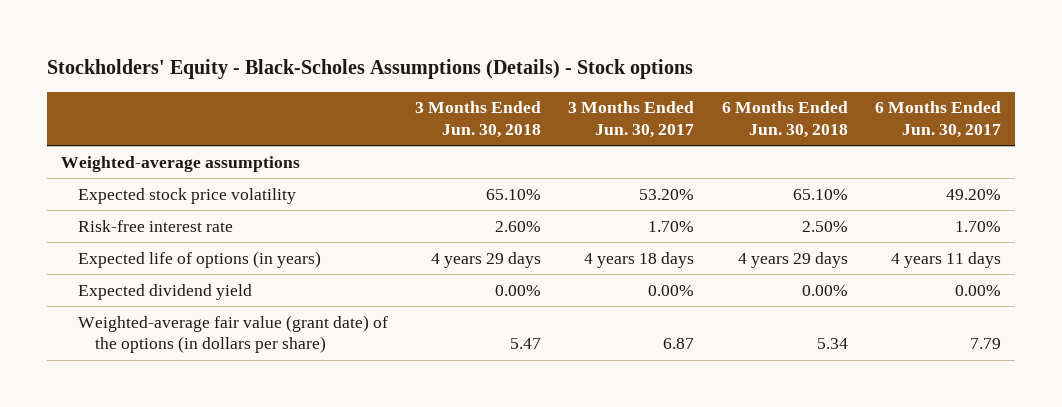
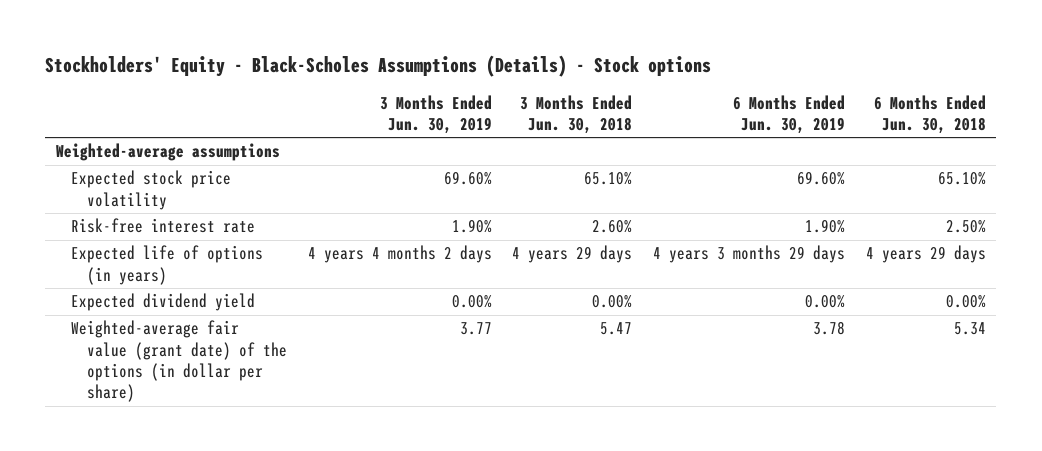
[568,101,695,138] 3 Months Ended Jun. 30, 2017 -> none
[874,101,1001,138] 6 Months Ended Jun. 30, 2017 -> none
none -> [379,94,492,134] 3 Months Ended Jun. 30, 2019
none -> [733,94,846,134] 6 Months Ended Jun. 30, 2019
[77,314,388,354] Weighted-average fair value (grant date) of the options (in dollars per share) -> [71,320,287,403] Weighted-average fair value (grant date) of the options (in dollar per share)

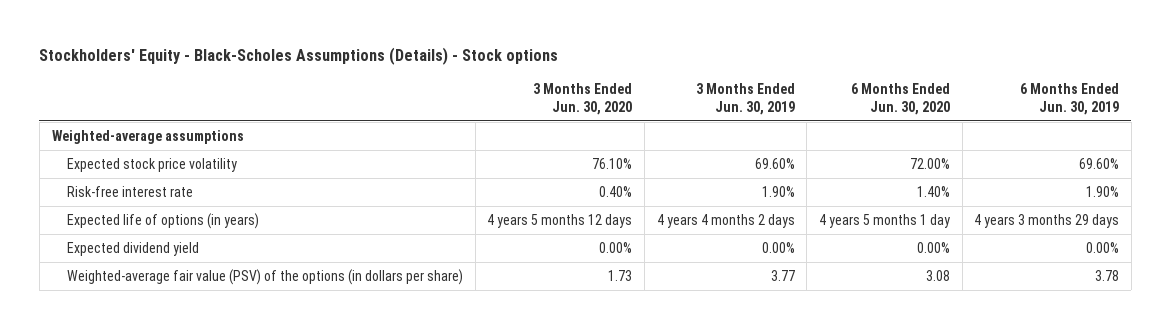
[520,94,633,134] 3 Months Ended Jun. 30, 2018 -> none
[873,94,986,134] 6 Months Ended Jun. 30, 2018 -> none
none -> [533,83,633,116] 3 Months Ended Jun. 30, 2020
none -> [850,83,950,116] 6 Months Ended Jun. 30, 2020
[71,320,287,403] Weighted-average fair value (grant date) of the options (in dollar per share) -> [66,268,463,285] Weighted-average fair value (PSV) of the options (in dollars per share)

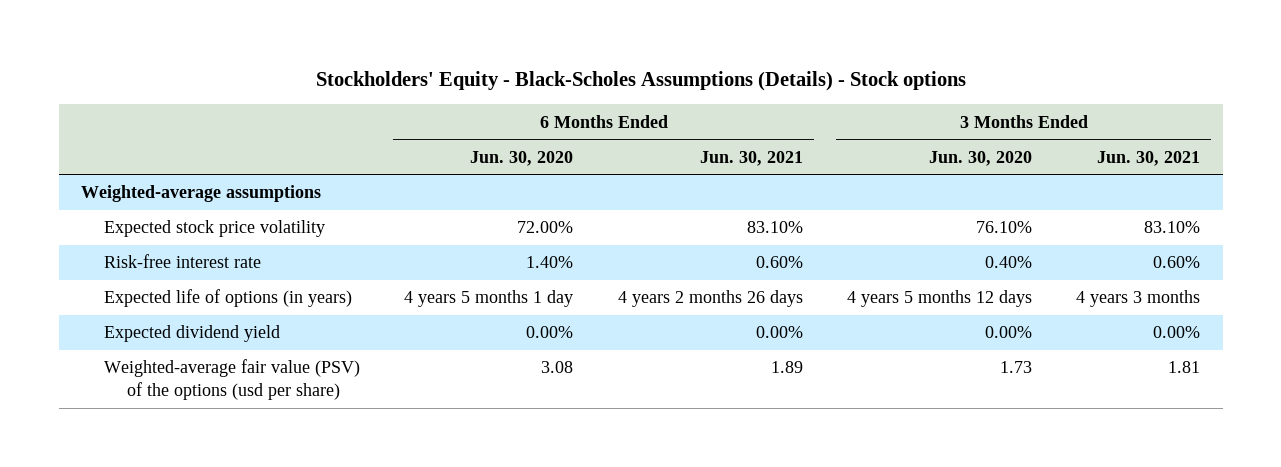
[695,83,795,116] 3 Months Ended Jun. 30, 2019 -> none
[1020,83,1120,116] 6 Months Ended Jun. 30, 2019 -> none
none -> [699,150,803,166] Jun. 30, 2021
none -> [1097,150,1201,166] Jun. 30, 2021
[66,268,463,285] Weighted-average fair value (PSV) of the options (in dollars per share) -> [104,359,361,400] Weighted-average fair value (PSV) of the options (usd per share)

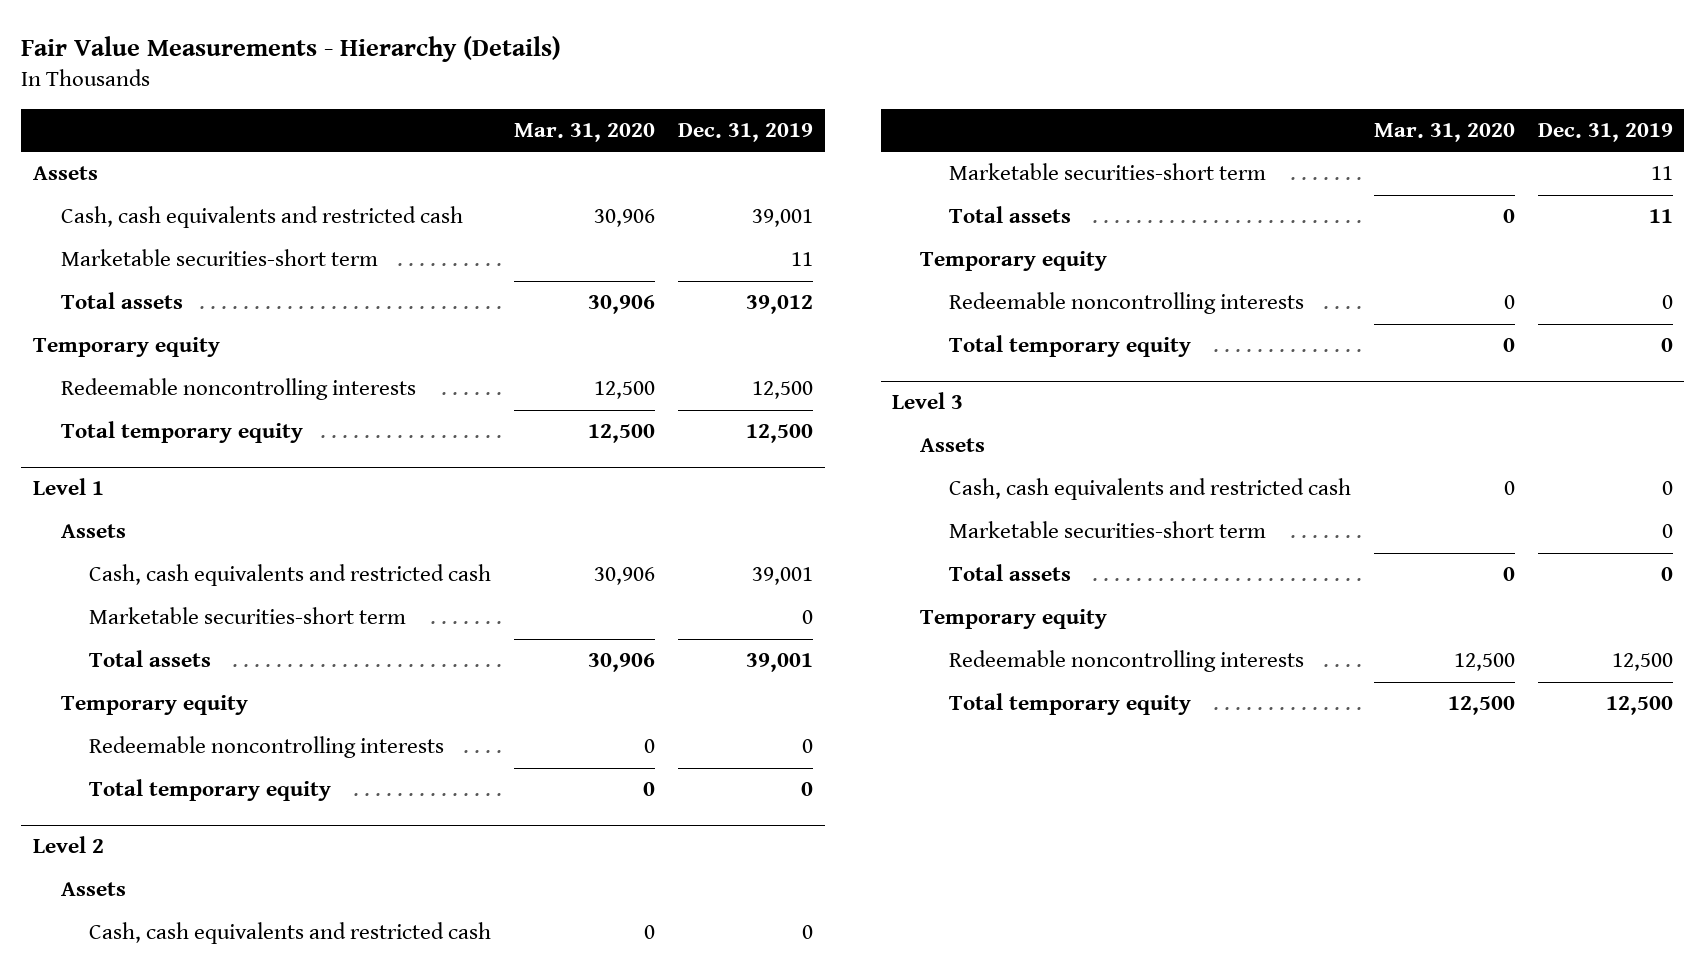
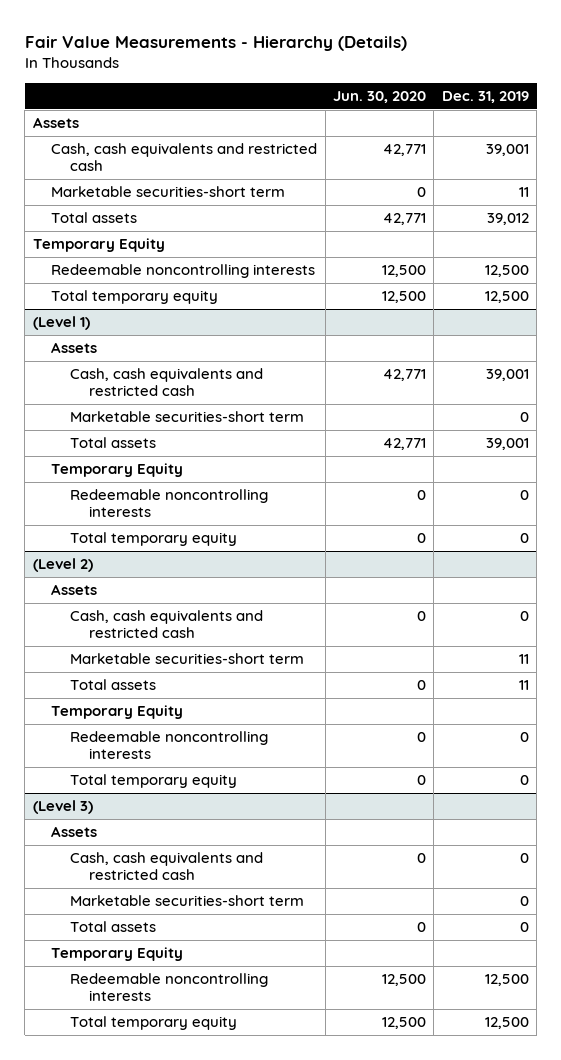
[513,123,655,143] Mar. 31, 2020 -> none
none -> [333,90,427,103] Jun. 30, 2020
[32,337,220,358] Temporary equity -> [32,238,165,253] Temporary Equity
[32,478,104,496] Level 1 -> [32,316,90,331] (Level 1)
[60,695,248,716] Temporary equity -> [51,463,184,478] Temporary Equity
[32,836,104,854] Level 2 -> [32,558,93,573] (Level 2)
[920,251,1108,272] Temporary equity -> [51,705,184,720] Temporary Equity
[892,392,964,410] Level 3 -> [32,800,93,815] (Level 3)
[920,609,1108,630] Temporary equity -> [51,947,184,962] Temporary Equity

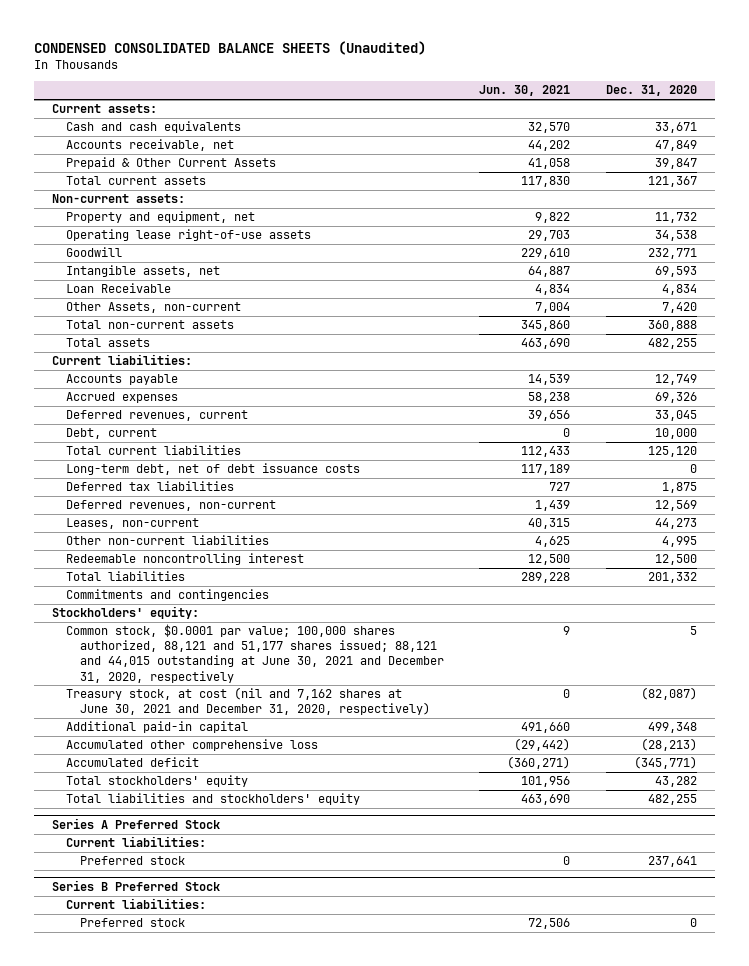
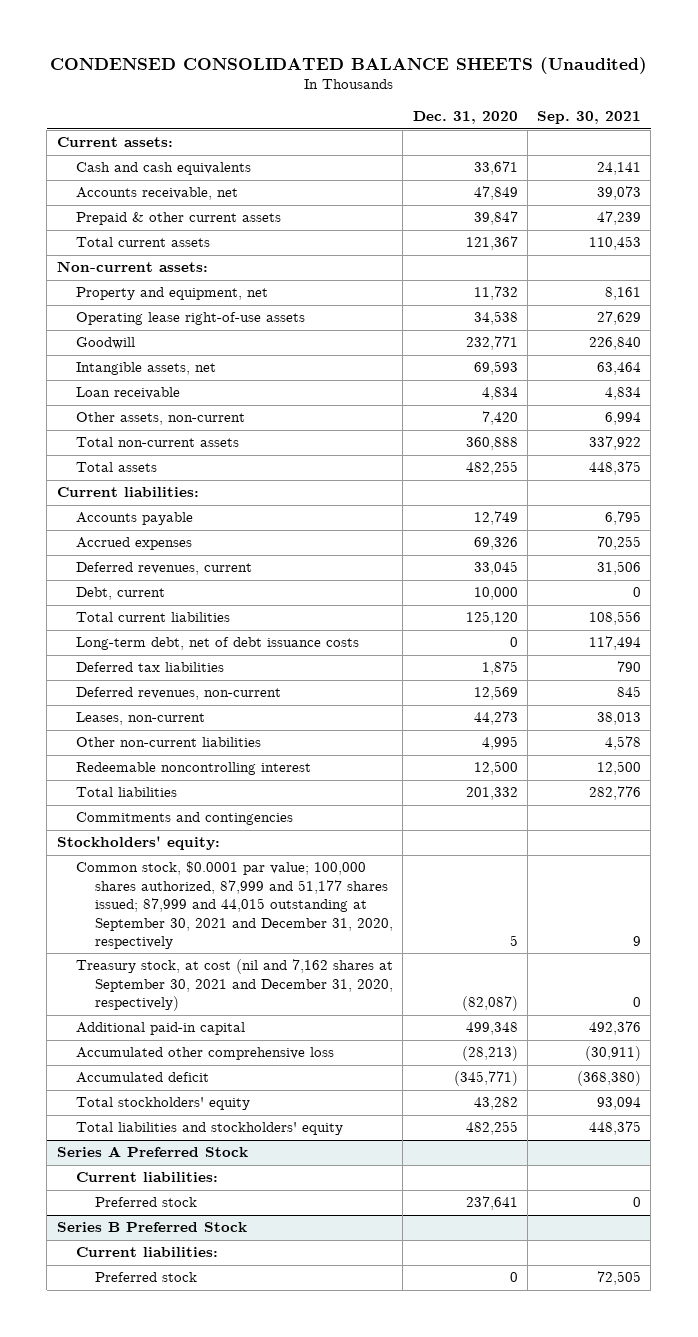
[479,85,571,97] Jun. 30, 2021 -> none
none -> [536,111,641,125] Sep. 30, 2021
[65,157,276,170] Prepaid & Other Current Assets -> [75,212,281,226] Prepaid & other current assets
[65,283,171,294] Loan Receivable -> [75,387,180,400] Loan receivable
[65,302,241,314] Other Assets, non-current -> [75,412,245,426] Other assets, non-current
[65,624,444,683] Common stock, $0.0001 par value; 100,000 shares authorized, 88,121 and 51,177 shares issued; 88,121 and 44,015 outstanding at June 30, 2021 and December 31, 2020, respectively -> [75,861,394,950] Common stock, $0.0001 par value; 100,000 shares authorized, 87,999 and 51,177 shares issued; 87,999 and 44,015 outstanding at September 30, 2021 and December 31, 2020, respectively
[65,687,430,716] Treasury stock, at cost (nil and 7,162 shares at June 30, 2021 and December 31, 2020, respectively) -> [75,959,394,1012] Treasury stock, at cost (nil and 7,162 shares at September 30, 2021 and December 31, 2020, respectively)

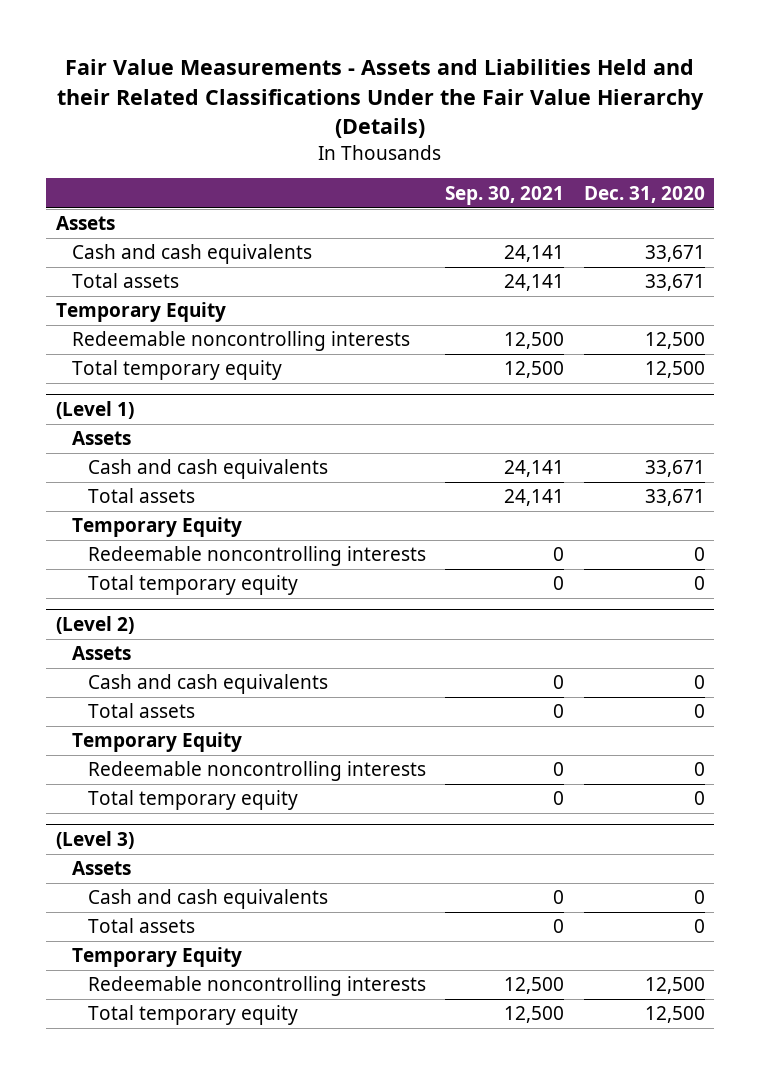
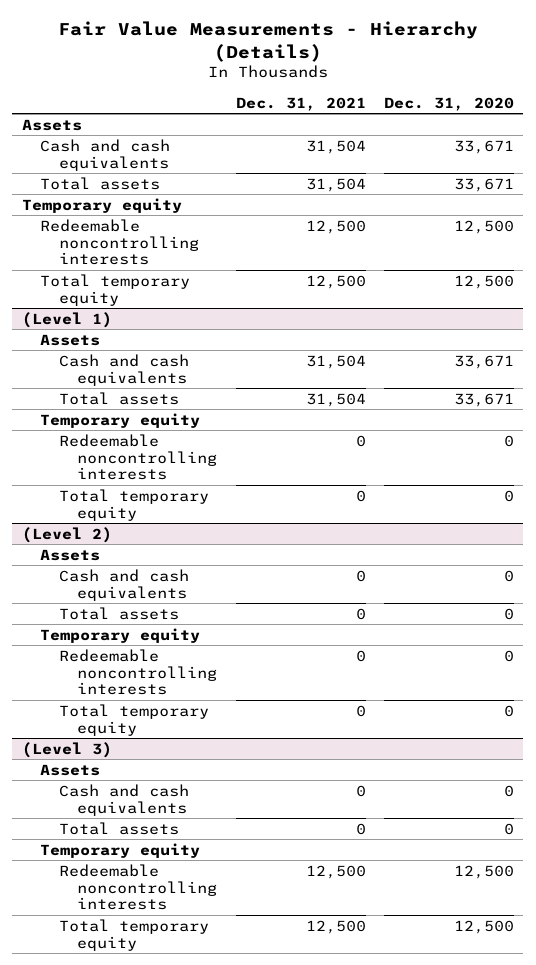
[57,59,705,139] Fair Value Measurements - Assets and Liabilities Held and their Related Classifications Under the Fair Value Hierarchy (Details) -> [57,20,478,62] Fair Value Measurements - Hierarchy (Details)
[445,185,565,205] Sep. 30, 2021 -> none
none -> [235,96,366,111] Dec. 31, 2021
[55,302,226,323] Temporary Equity -> [21,197,182,213] Temporary equity
[71,517,242,538] Temporary Equity -> [40,412,201,428] Temporary equity
[71,732,242,753] Temporary Equity -> [40,627,201,643] Temporary equity
[71,947,242,968] Temporary Equity -> [40,842,201,858] Temporary equity

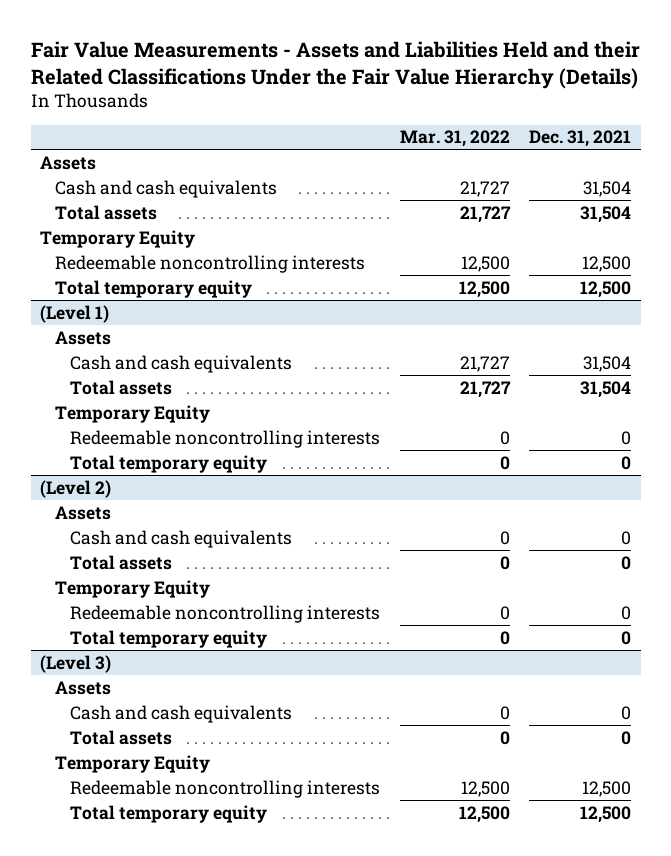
[57,20,478,62] Fair Value Measurements - Hierarchy (Details) -> [30,41,640,90] Fair Value Measurements - Assets and Liabilities Held and their Related Classifications Under the Fair Value Hierarchy (Details)
[384,96,515,111] Dec. 31, 2020 -> none
none -> [399,130,510,148] Mar. 31, 2022
[21,197,182,213] Temporary equity -> [40,229,196,248] Temporary Equity
[40,412,201,428] Temporary equity -> [55,404,211,423] Temporary Equity
[40,627,201,643] Temporary equity -> [55,579,211,598] Temporary Equity
[40,842,201,858] Temporary equity -> [55,754,211,773] Temporary Equity

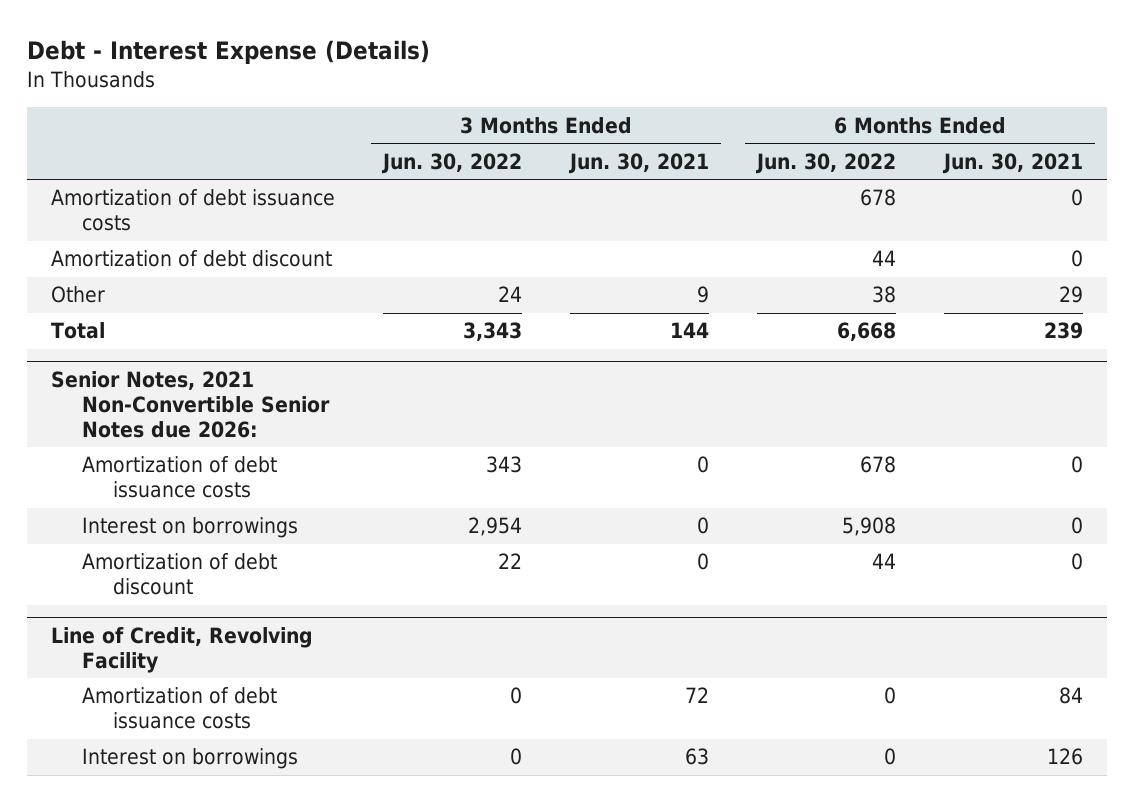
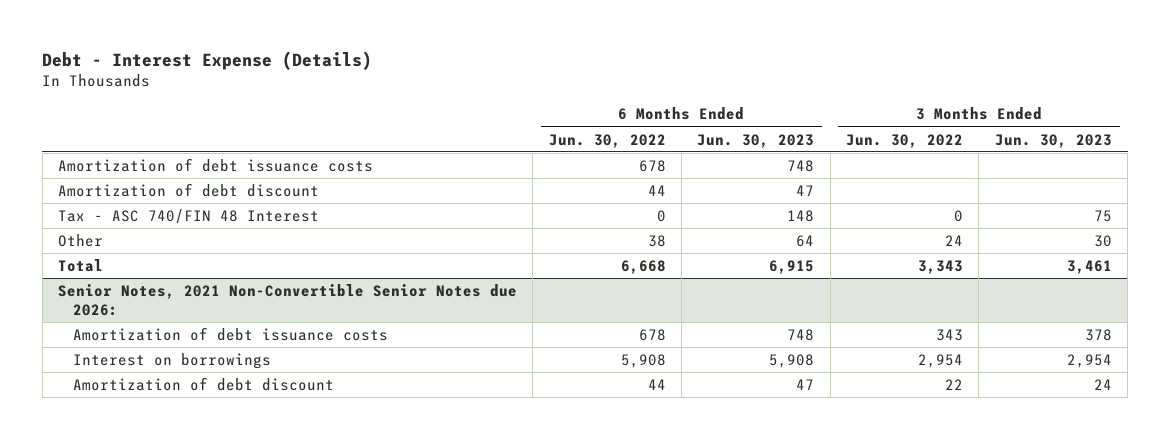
[568,152,710,174] Jun. 30, 2021 -> none
[941,152,1083,174] Jun. 30, 2021 -> none
none -> [697,133,815,148] Jun. 30, 2023
none -> [994,133,1112,148] Jun. 30, 2023
none -> [57,208,319,224] Tax - ASC 740/FIN 48 Interest
[51,626,314,673] Line of Credit, Revolving Facility -> none
[81,687,277,730] Amortization of debt issuance costs -> none
[81,748,298,770] Interest on borrowings -> none

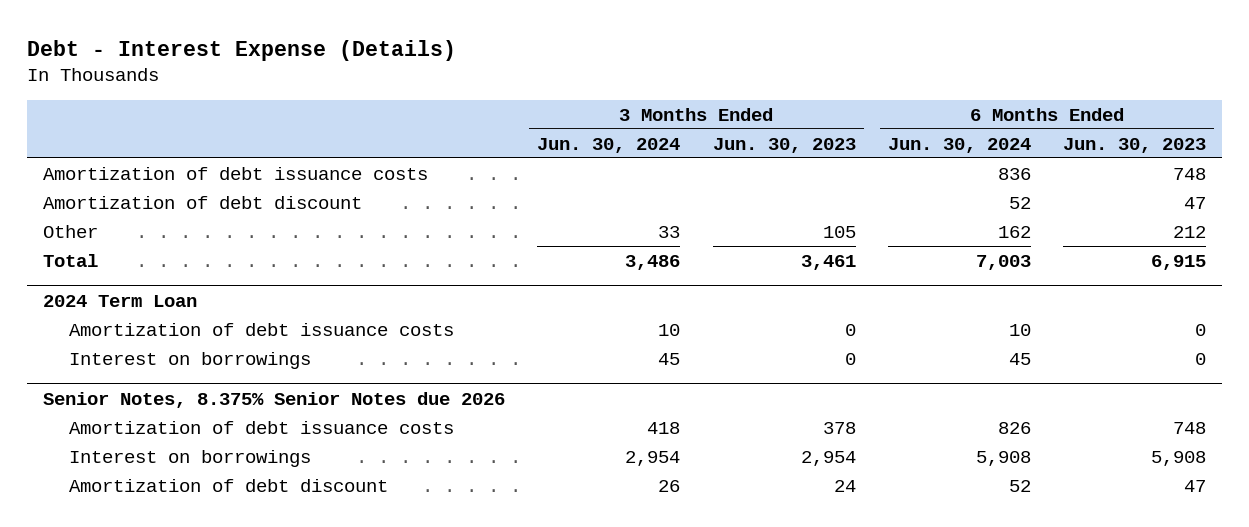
[548,133,666,148] Jun. 30, 2022 -> none
[846,133,964,148] Jun. 30, 2022 -> none
none -> [537,137,681,153] Jun. 30, 2024
none -> [887,137,1031,153] Jun. 30, 2024
[57,208,319,224] Tax - ASC 740/FIN 48 Interest -> none
[796,234,815,247] 64 -> [1173,225,1207,238] 212
[1093,234,1112,247] 30 -> [822,225,856,238] 105
[57,283,517,316] Senior Notes, 2021 Non-Convertible Senior Notes due 2026: -> none
none -> [43,294,198,307] 2024 Term Loan
none -> [69,322,455,336] Amortization of debt issuance costs
none -> [69,351,312,369] Interest on borrowings
none -> [43,391,506,408] Senior Notes, 8.375% Senior Notes due 2026

